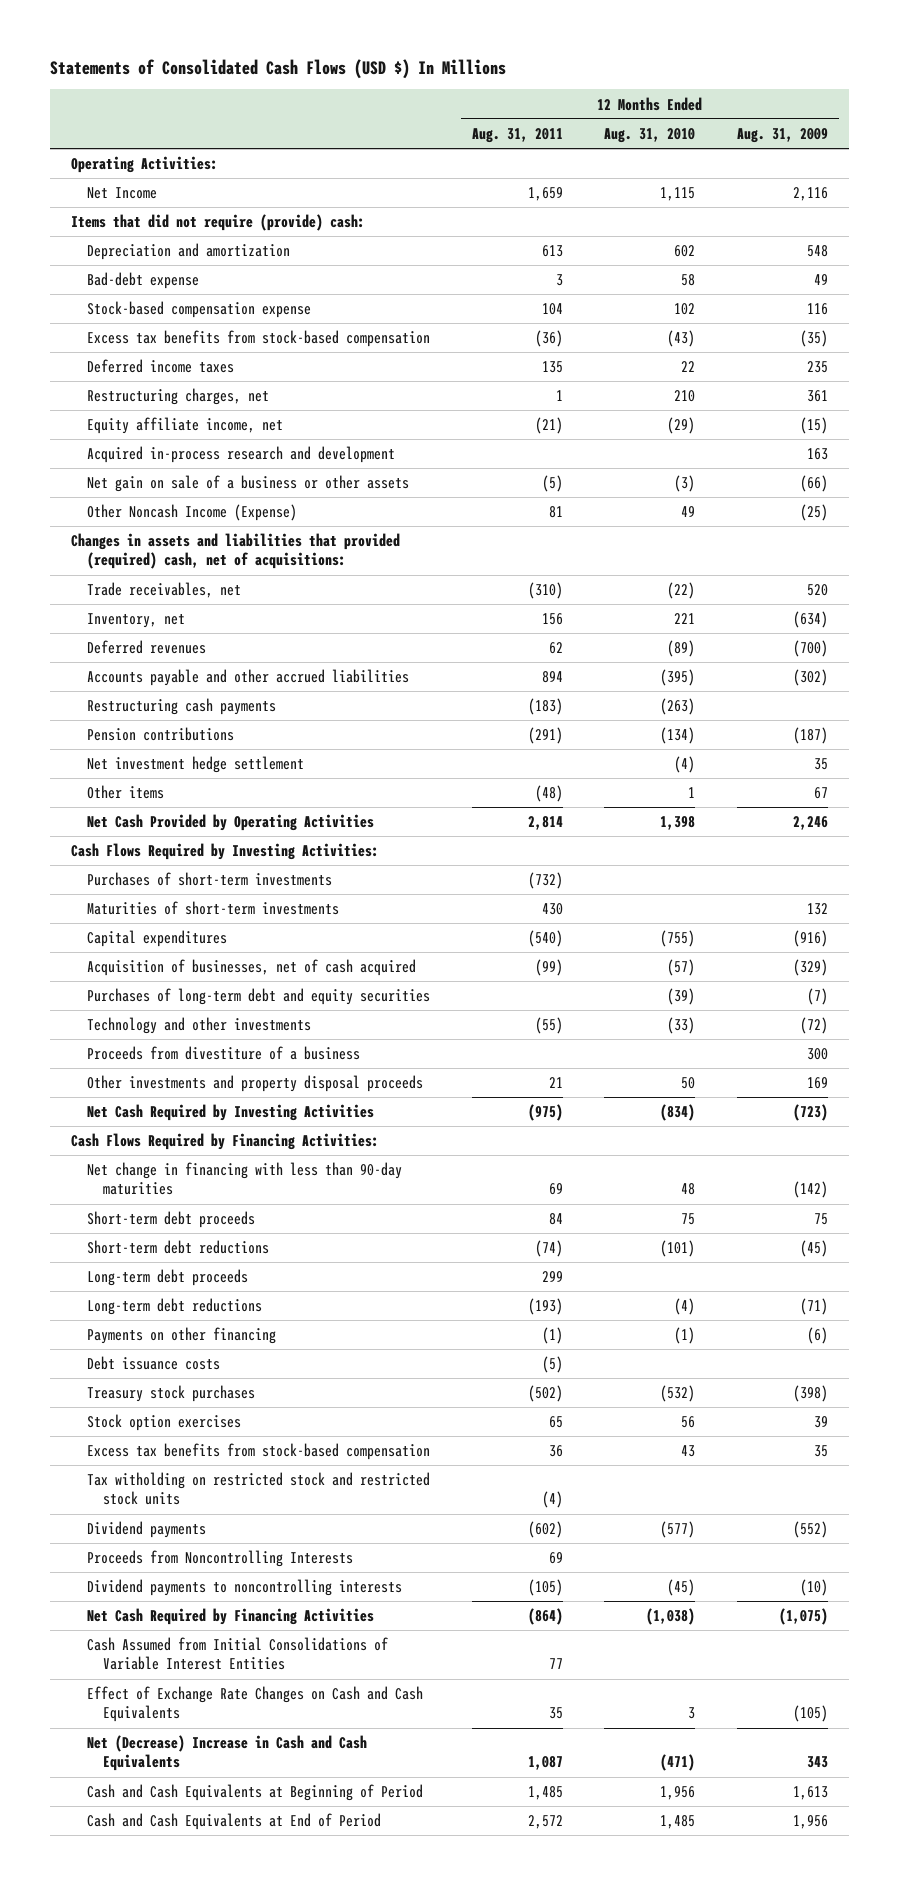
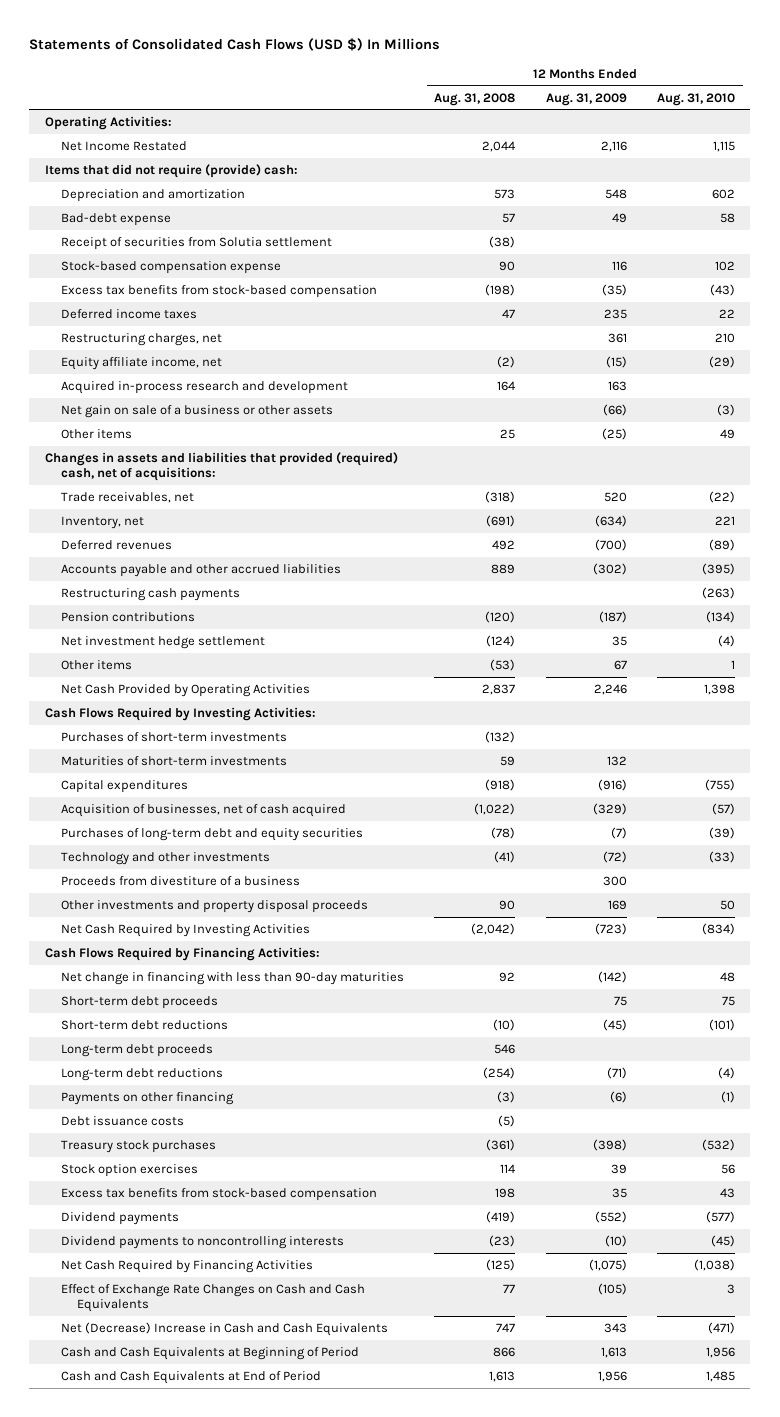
[471,128,563,144] Aug. 31, 2011 -> none
none -> [434,92,516,106] Aug. 31, 2008
[86,187,157,200] Net Income -> [61,140,188,151] Net Income Restated
none -> [61,236,333,250] Receipt of securities from Solutia settlement
[86,504,297,522] Other Noncash Income (Expense) -> [61,428,133,439] Other items
[86,1472,430,1506] Tax witholding on restricted stock and restricted stock units -> none
[86,1550,353,1568] Proceeds from Noncontrolling Interests -> none
[86,1637,388,1671] Cash Assumed from Initial Consolidations of Variable Interest Entities -> none

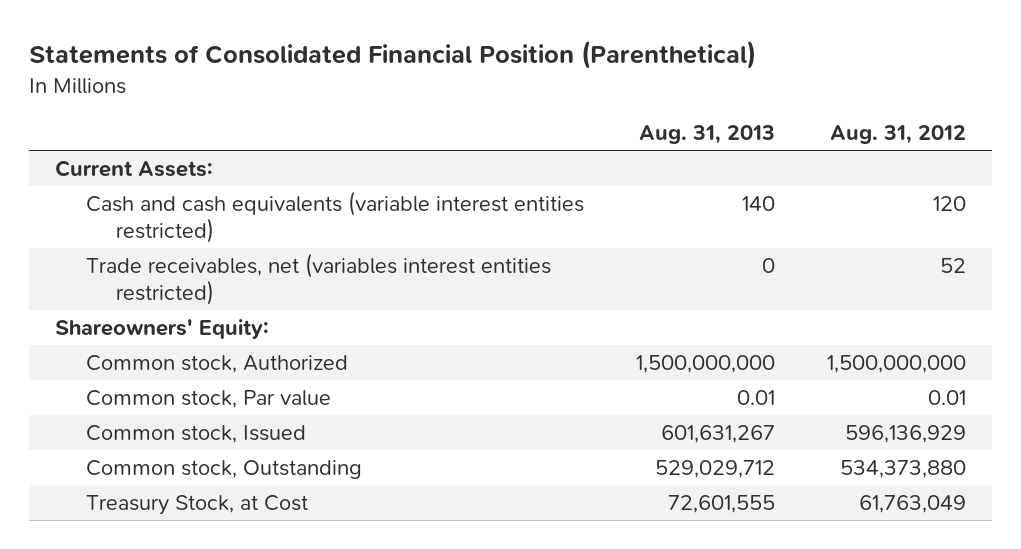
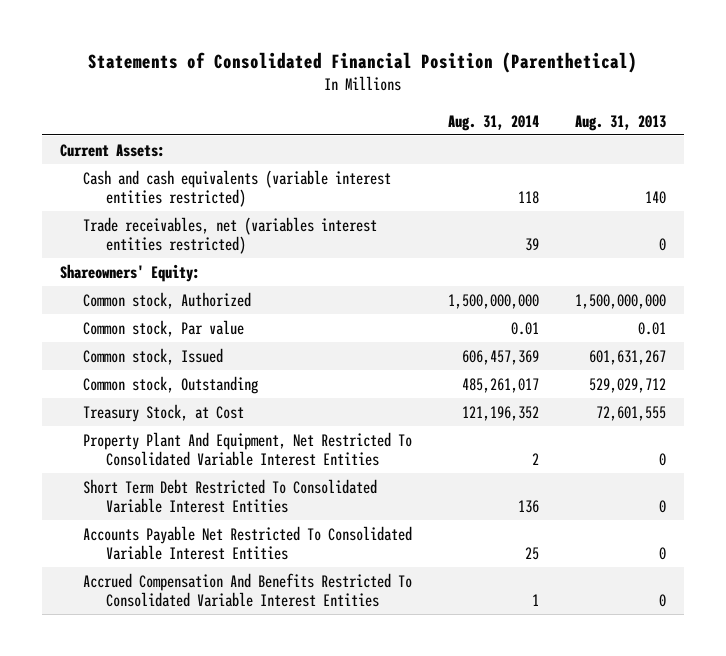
[829,125,966,145] Aug. 31, 2012 -> none
none -> [447,114,539,131] Aug. 31, 2014
none -> [82,431,412,467] Property Plant And Equipment, Net Restricted To Consolidated Variable Interest Entities
none -> [82,478,377,514] Short Term Debt Restricted To Consolidated Variable Interest Entities
none -> [82,525,412,561] Accounts Payable Net Restricted To Consolidated Variable Interest Entities
none -> [82,572,412,608] Accrued Compensation And Benefits Restricted To Consolidated Variable Interest Entities

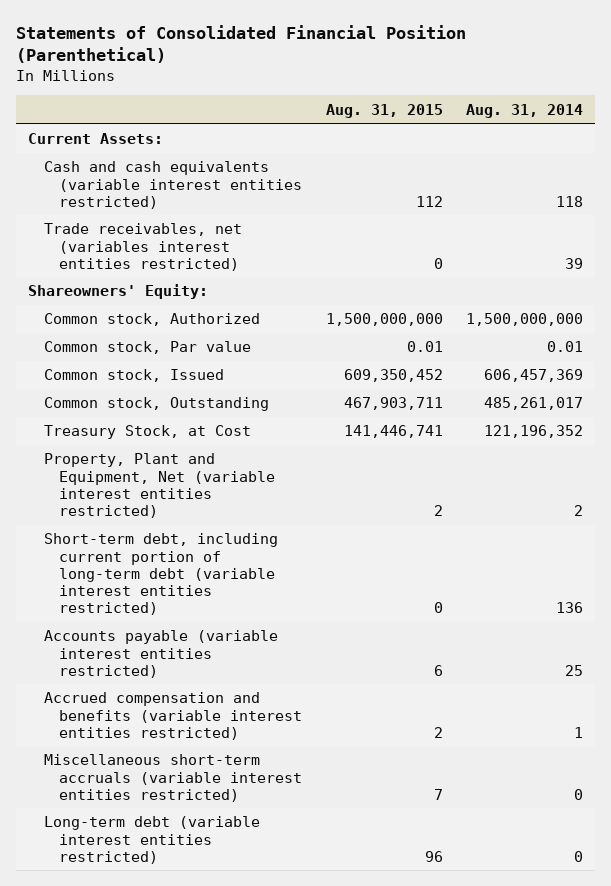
[574,114,666,131] Aug. 31, 2013 -> none
none -> [325,103,443,118] Aug. 31, 2015
[82,431,412,467] Property Plant And Equipment, Net Restricted To Consolidated Variable Interest Entities -> [43,453,276,518] Property, Plant and Equipment, Net (variable interest entities restricted)
[82,478,377,514] Short Term Debt Restricted To Consolidated Variable Interest Entities -> [43,533,278,615] Short-term debt, including current portion of long-term debt (variable interest entities restricted)
[82,525,412,561] Accounts Payable Net Restricted To Consolidated Variable Interest Entities -> [43,630,278,678] Accounts payable (variable interest entities restricted)
[82,572,412,608] Accrued Compensation And Benefits Restricted To Consolidated Variable Interest Entities -> [43,692,303,740] Accrued compensation and benefits (variable interest entities restricted)
none -> [43,754,303,802] Miscellaneous short-term accruals (variable interest entities restricted)
none -> [43,816,260,864] Long-term debt (variable interest entities restricted)

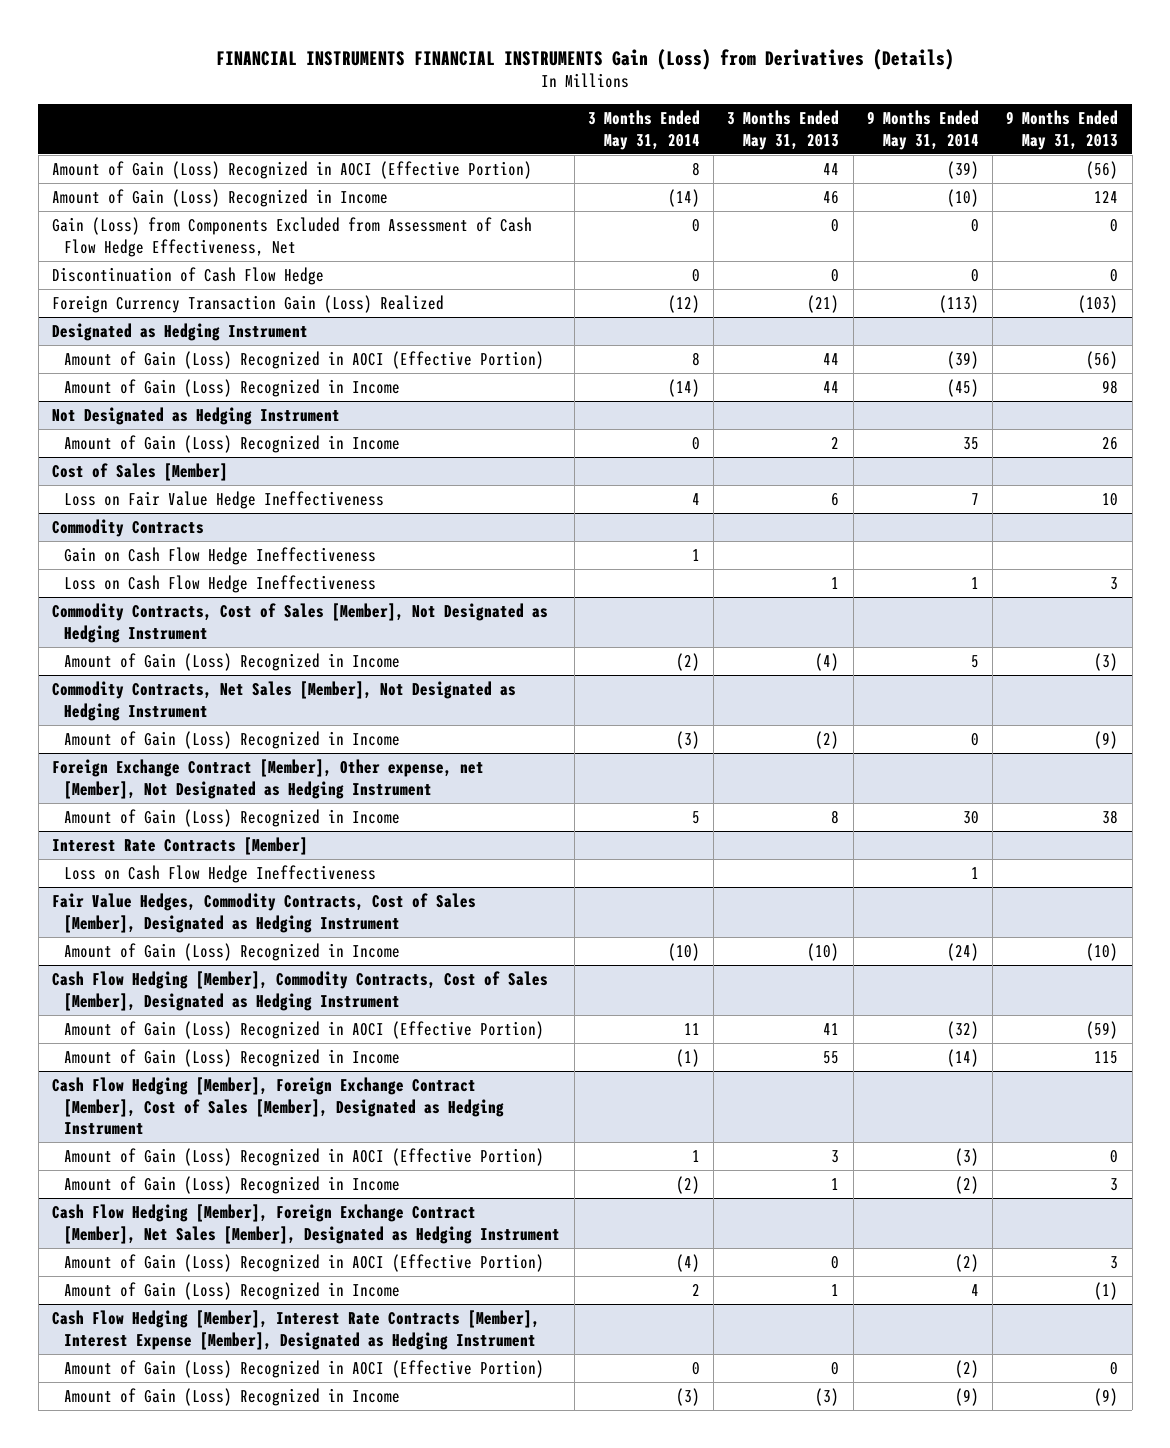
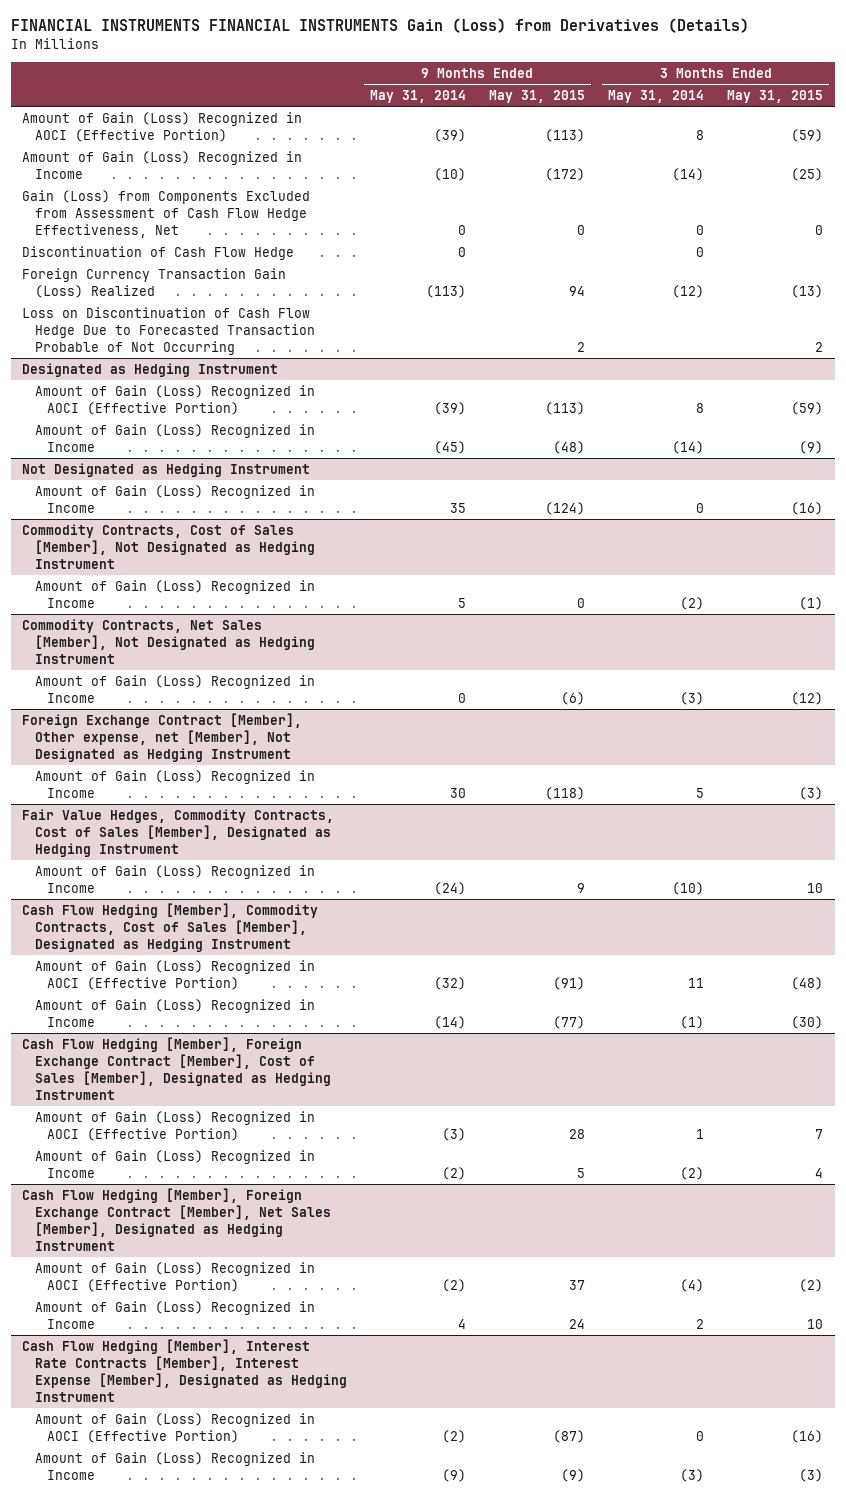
[727,110,840,150] 3 Months Ended May 31, 2013 -> none
[1006,110,1119,150] 9 Months Ended May 31, 2013 -> none
none -> [489,89,586,103] May 31, 2015
none -> [727,89,824,103] May 31, 2015
none -> [22,306,315,355] Loss on Discontinuation of Cash Flow Hedge Due to Forecasted Transaction Probable of Not Occurring
[52,462,229,481] Cost of Sales [Member] -> none
[64,490,385,509] Loss on Fair Value Hedge Ineffectiveness -> none
[52,518,205,537] Commodity Contracts -> none
[64,546,377,565] Gain on Cash Flow Hedge Ineffectiveness -> none
[64,574,377,593] Loss on Cash Flow Hedge Ineffectiveness -> none
[52,836,309,855] Interest Rate Contracts [Member] -> none
[64,864,377,883] Loss on Cash Flow Hedge Ineffectiveness -> none

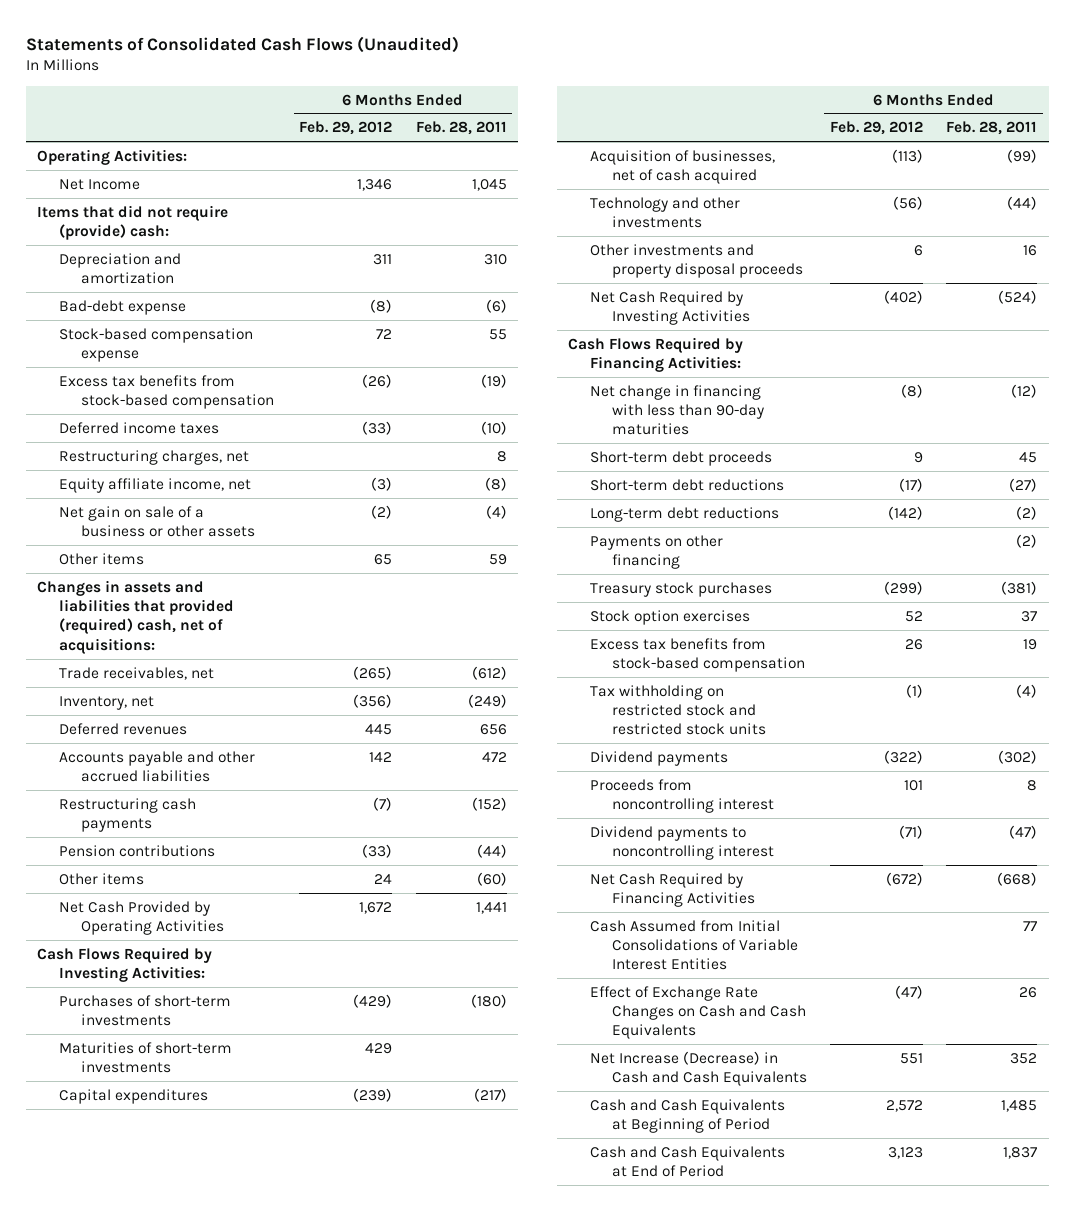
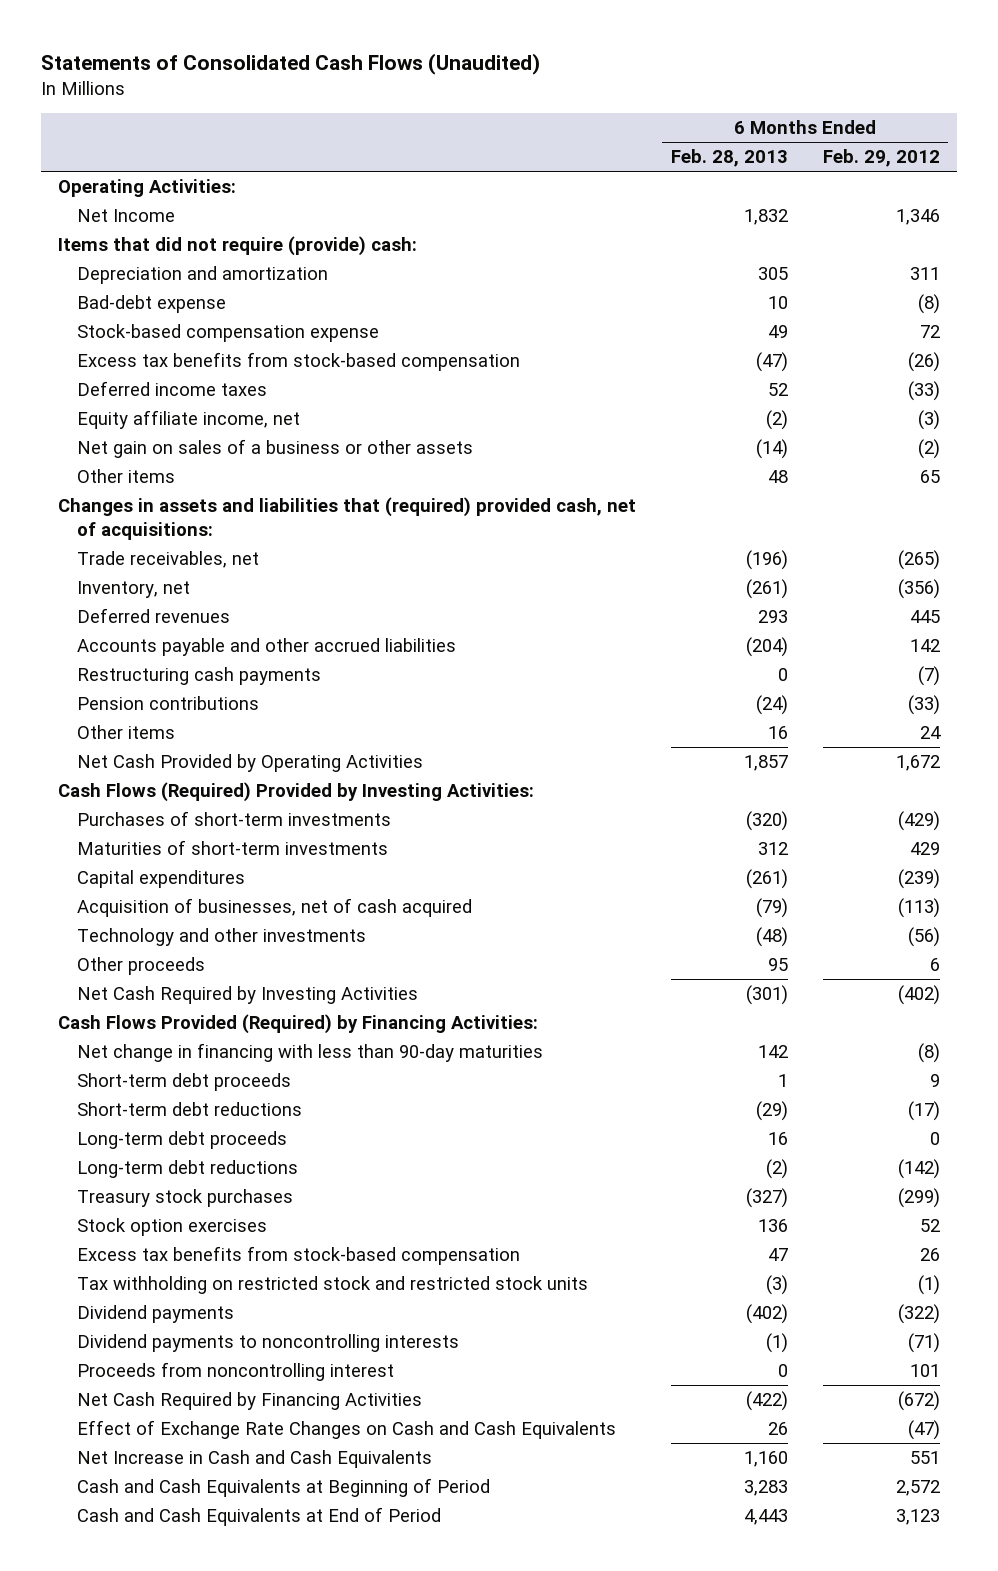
[415,121,507,136] Feb. 28, 2011 -> none
none -> [671,149,789,168] Feb. 28, 2013
[59,449,250,465] Restructuring charges, net -> none
[59,505,256,537] Net gain on sale of a business or other assets -> [77,439,474,459] Net gain on sales of a business or other assets
[37,579,235,654] Changes in assets and liabilities that provided (required) cash, net of acquisitions: -> [58,497,637,540] Changes in assets and liabilities that (required) provided cash, net of acquisitions:
[37,946,213,982] Cash Flows Required by Investing Activities: -> [58,782,535,803] Cash Flows (Required) Provided by Investing Activities:
[590,243,804,278] Other investments and property disposal proceeds -> [77,957,206,976] Other proceeds
[568,336,744,372] Cash Flows Required by Financing Activities: -> [58,1014,539,1035] Cash Flows Provided (Required) by Financing Activities:
none -> [77,1131,288,1150] Long-term debt proceeds
[590,534,724,569] Payments on other financing -> none
none -> [77,1334,460,1353] Dividend payments to noncontrolling interests
[590,825,775,860] Dividend payments to noncontrolling interest -> none
[590,919,799,971] Cash Assumed from Initial Consolidations of Variable Interest Entities -> none
[590,1050,808,1086] Net Increase (Decrease) in Cash and Cash Equivalents -> [77,1450,433,1469] Net Increase in Cash and Cash Equivalents

